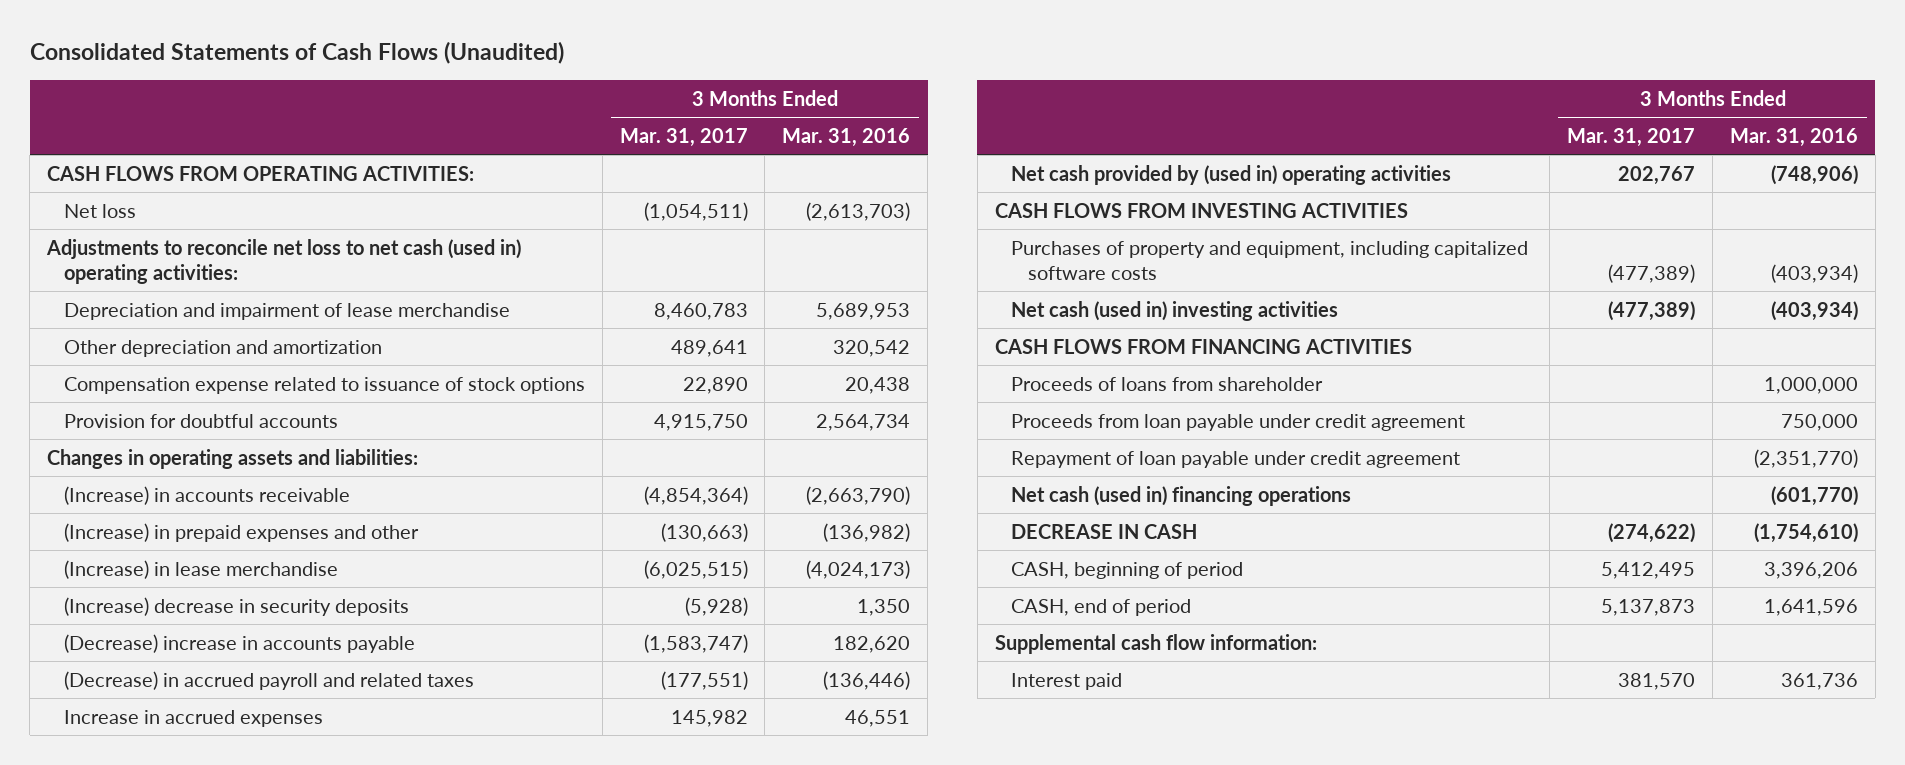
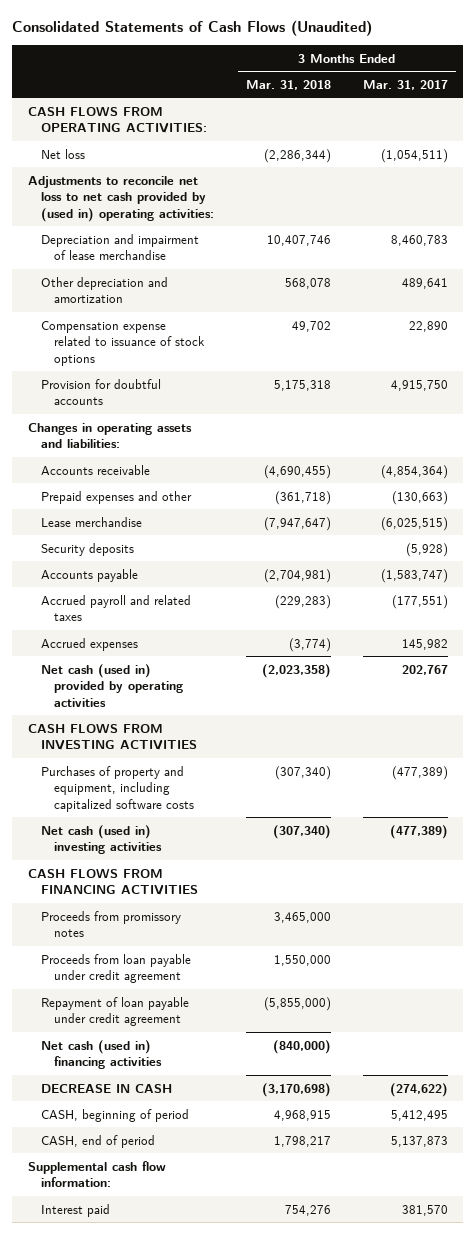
[782,127,911,147] Mar. 31, 2016 -> none
none -> [245,79,331,90] Mar. 31, 2018
[46,238,522,284] Adjustments to reconcile net loss to net cash (used in) operating activities: -> [28,175,215,222] Adjustments to reconcile net loss to net cash provided by (used in) operating activities:
[63,485,350,505] (Increase) in accounts receivable -> [41,464,151,475] Accounts receivable
[63,522,419,542] (Increase) in prepaid expenses and other -> [41,490,193,504] Prepaid expenses and other
[63,559,338,579] (Increase) in lease merchandise -> [41,516,143,527] Lease merchandise
[63,596,409,616] (Increase) decrease in security deposits -> [41,542,135,556] Security deposits
[63,633,415,653] (Decrease) increase in accounts payable -> [41,568,139,582] Accounts payable
[63,670,474,690] (Decrease) in accrued payroll and related taxes -> [41,594,192,622] Accrued payroll and related taxes
[63,709,323,727] Increase in accrued expenses -> [41,637,139,651] Accrued expenses
[1011,164,1452,185] Net cash provided by (used in) operating activities -> [41,663,184,707] Net cash (used in) provided by operating activities
[1011,376,1324,391] Proceeds of loans from shareholder -> none
none -> [41,910,182,938] Proceeds from promissory notes
[1011,485,1352,506] Net cash (used in) financing operations -> [41,1039,163,1070] Net cash (used in) financing activities

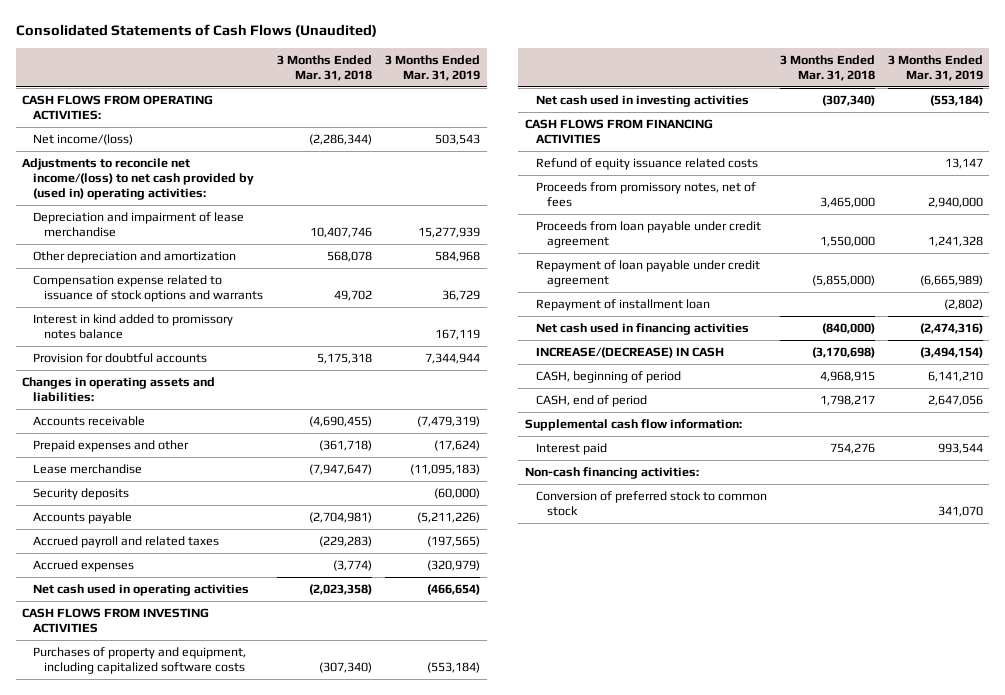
[362,79,448,90] Mar. 31, 2017 -> none
none -> [385,54,481,81] 3 Months Ended Mar. 31, 2019
[41,148,86,159] Net loss -> [33,134,134,146] Net income/(loss)
[28,175,215,222] Adjustments to reconcile net loss to net cash provided by (used in) operating activities: -> [22,158,255,200] Adjustments to reconcile net income/(loss) to net cash provided by (used in) operating activities:
[41,320,206,366] Compensation expense related to issuance of stock options -> [33,275,264,302] Compensation expense related to issuance of stock options and warrants
none -> [33,314,234,339] Interest in kind added to promissory notes balance
[41,663,184,707] Net cash (used in) provided by operating activities -> [33,584,250,597] Net cash used in operating activities
[41,824,163,855] Net cash (used in) investing activities -> [535,95,749,108] Net cash used in investing activities
none -> [535,158,758,171] Refund of equity issuance related costs
[41,910,182,938] Proceeds from promissory notes -> [535,182,756,207] Proceeds from promissory notes, net of fees
none -> [535,299,710,312] Repayment of installment loan
[41,1039,163,1070] Net cash (used in) financing activities -> [535,323,749,336] Net cash used in financing activities
[41,1083,173,1093] DECREASE IN CASH -> [535,347,724,359] INCREASE/(DECREASE) IN CASH
none -> [524,467,699,480] Non-cash financing activities:
none -> [535,491,767,516] Conversion of preferred stock to common stock

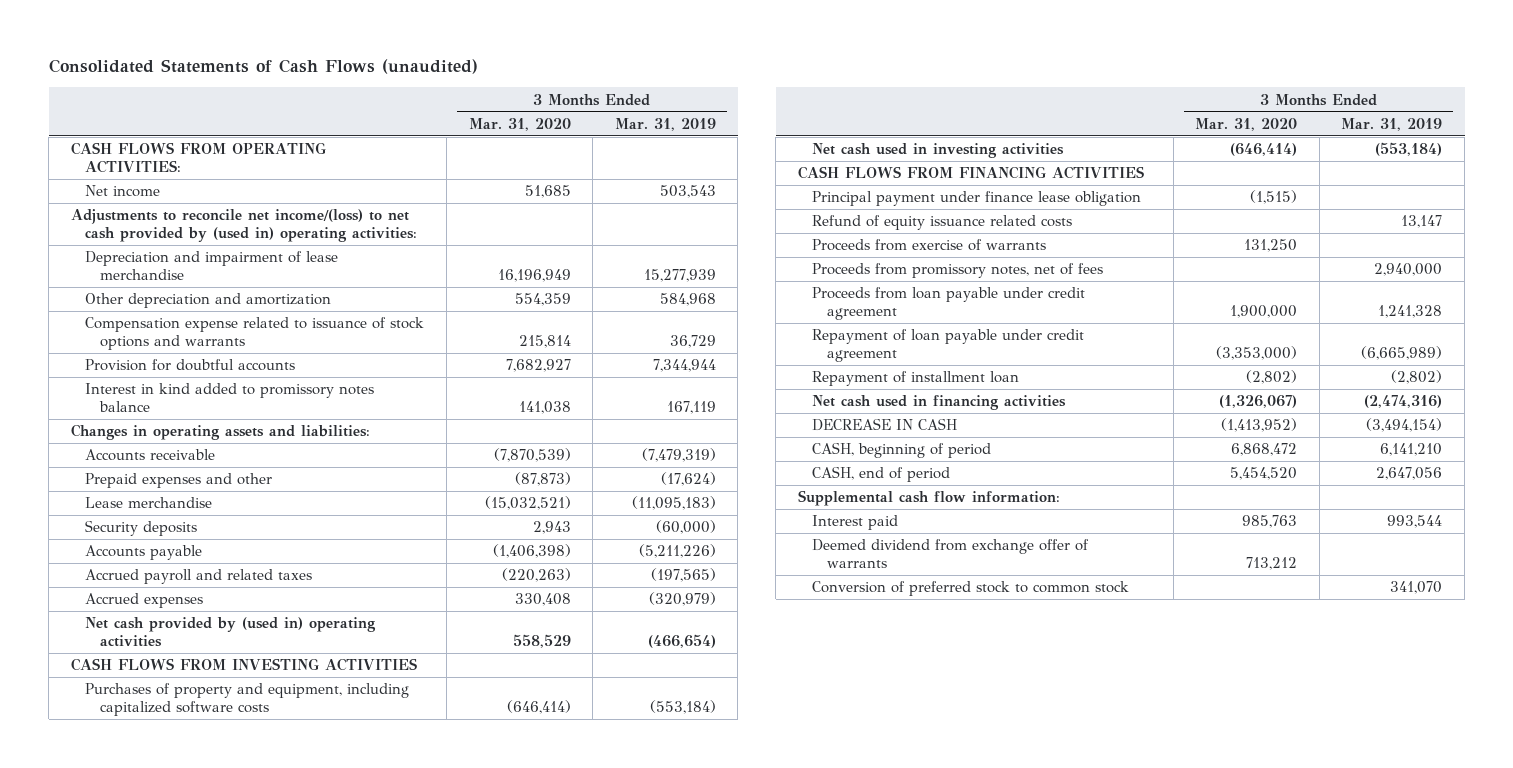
[15,24,377,38] Consolidated Statements of Cash Flows (Unaudited) -> [48,59,478,75] Consolidated Statements of Cash Flows (unaudited)
[277,54,373,81] 3 Months Ended Mar. 31, 2018 -> none
none -> [468,117,571,131] Mar. 31, 2020
[33,134,134,146] Net income/(loss) -> [85,185,161,198] Net income
[33,314,234,339] Interest in kind added to promissory notes balance -> [85,383,375,413] Interest in kind added to promissory notes balance
[33,584,250,597] Net cash used in operating activities -> [85,617,377,648] Net cash provided by (used in) operating activities
none -> [812,191,1142,207] Principal payment under finance lease obligation
none -> [812,239,1047,252] Proceeds from exercise of warrants
[535,347,724,359] INCREASE/(DECREASE) IN CASH -> [812,418,958,432] DECREASE IN CASH
[524,467,699,480] Non-cash financing activities: -> none
none -> [812,539,1090,569] Deemed dividend from exchange offer of warrants

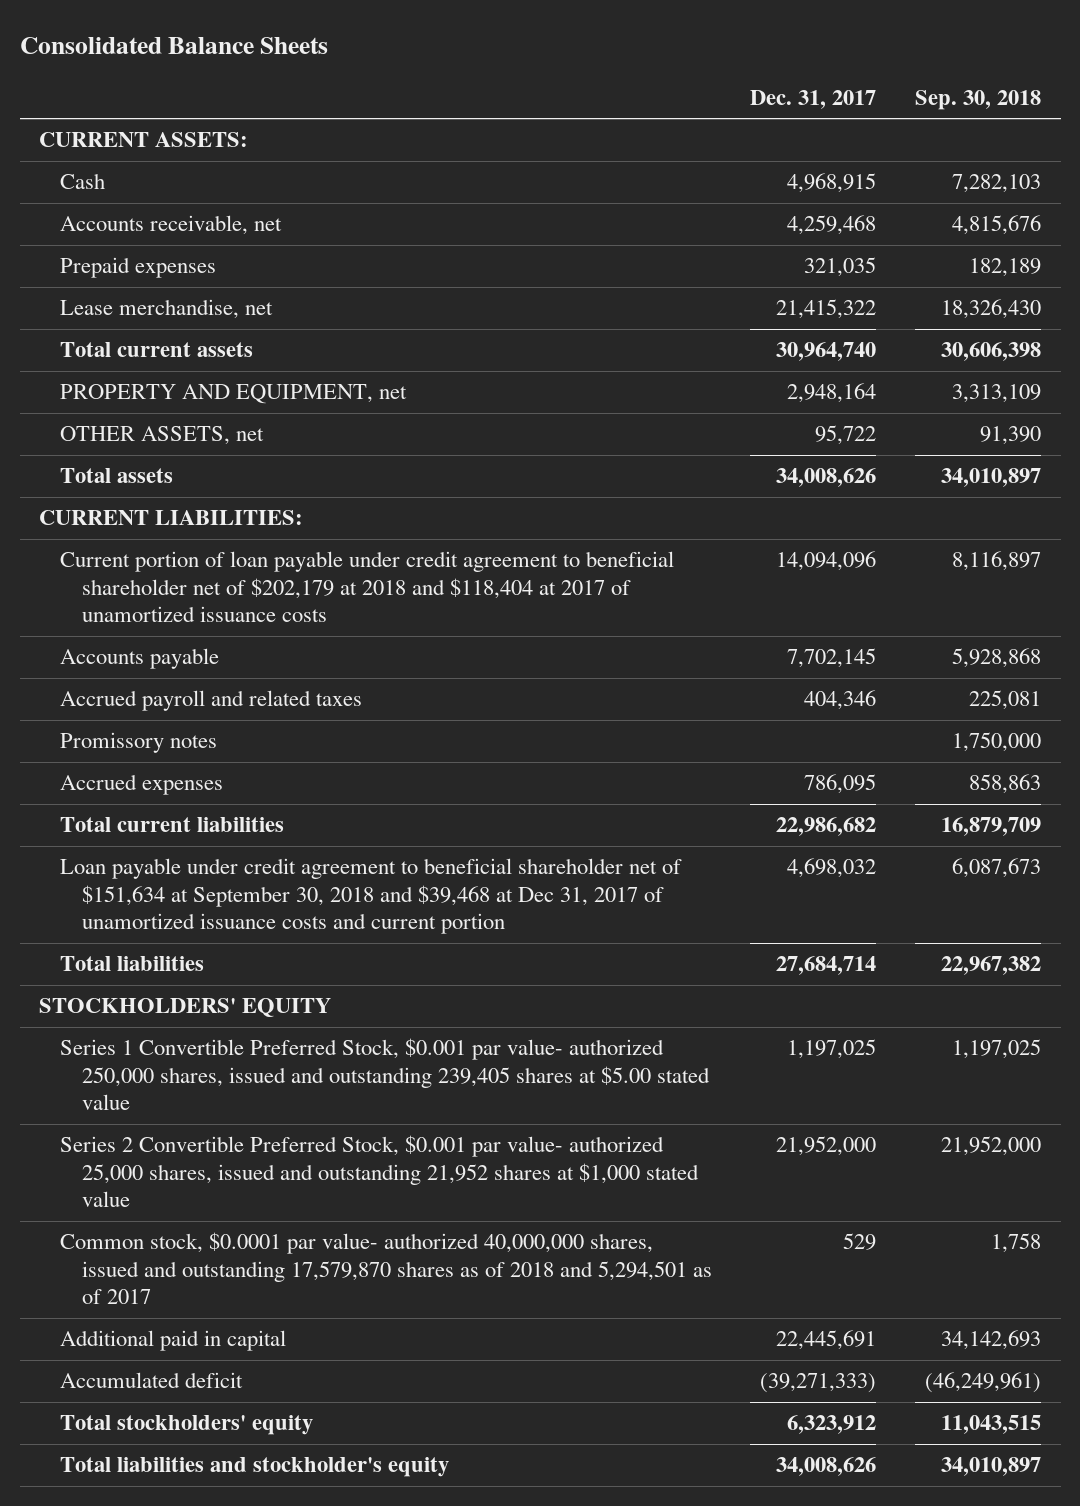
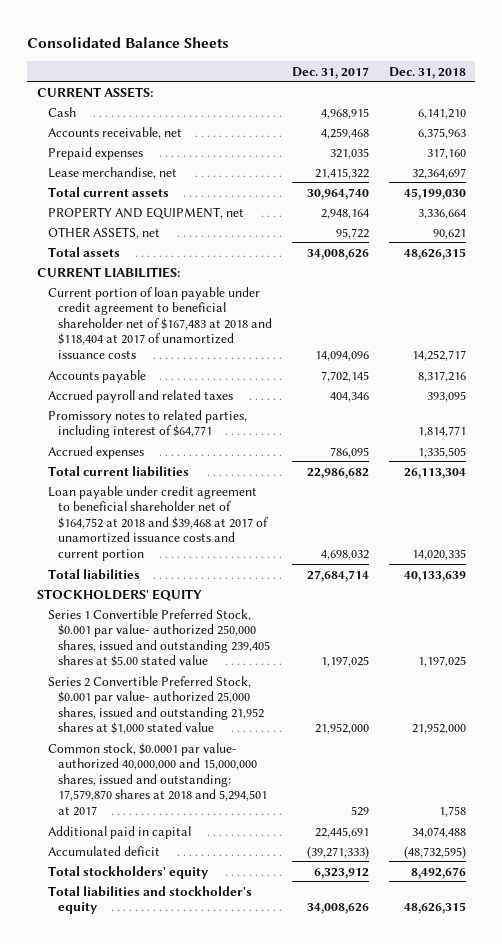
[915,89,1042,110] Sep. 30, 2018 -> none
none -> [388,66,466,79] Dec. 31, 2018
[60,551,675,623] Current portion of loan payable under credit agreement to beneficial shareholder net of $202,179 at 2018 and $118,404 at 2017 of unamortized issuance costs -> [47,286,273,359] Current portion of loan payable under credit agreement to beneficial shareholder net of $167,483 at 2018 and $118,404 at 2017 of unamortized issuance costs
[60,732,218,754] Promissory notes -> [47,409,247,439] Promissory notes to related parties, including interest of $64,771
[60,858,683,935] Loan payable under credit agreement to beneficial shareholder net of $151,634 at September 30, 2018 and $39,468 at Dec 31, 2017 of unamortized issuance costs and current portion -> [47,485,269,561] Loan payable under credit agreement to beneficial shareholder net of $164,752 at 2018 and $39,468 at 2017 of unamortized issuance costs and current portion
[60,1232,712,1305] Common stock, $0.0001 par value- authorized 40,000,000 shares, issued and outstanding 17,579,870 shares as of 2018 and 5,294,501 as of 2017 -> [47,742,268,816] Common stock, $0.0001 par value- authorized 40,000,000 and 15,000,000 shares, issued and outstanding: 17,579,870 shares at 2018 and 5,294,501 at 2017

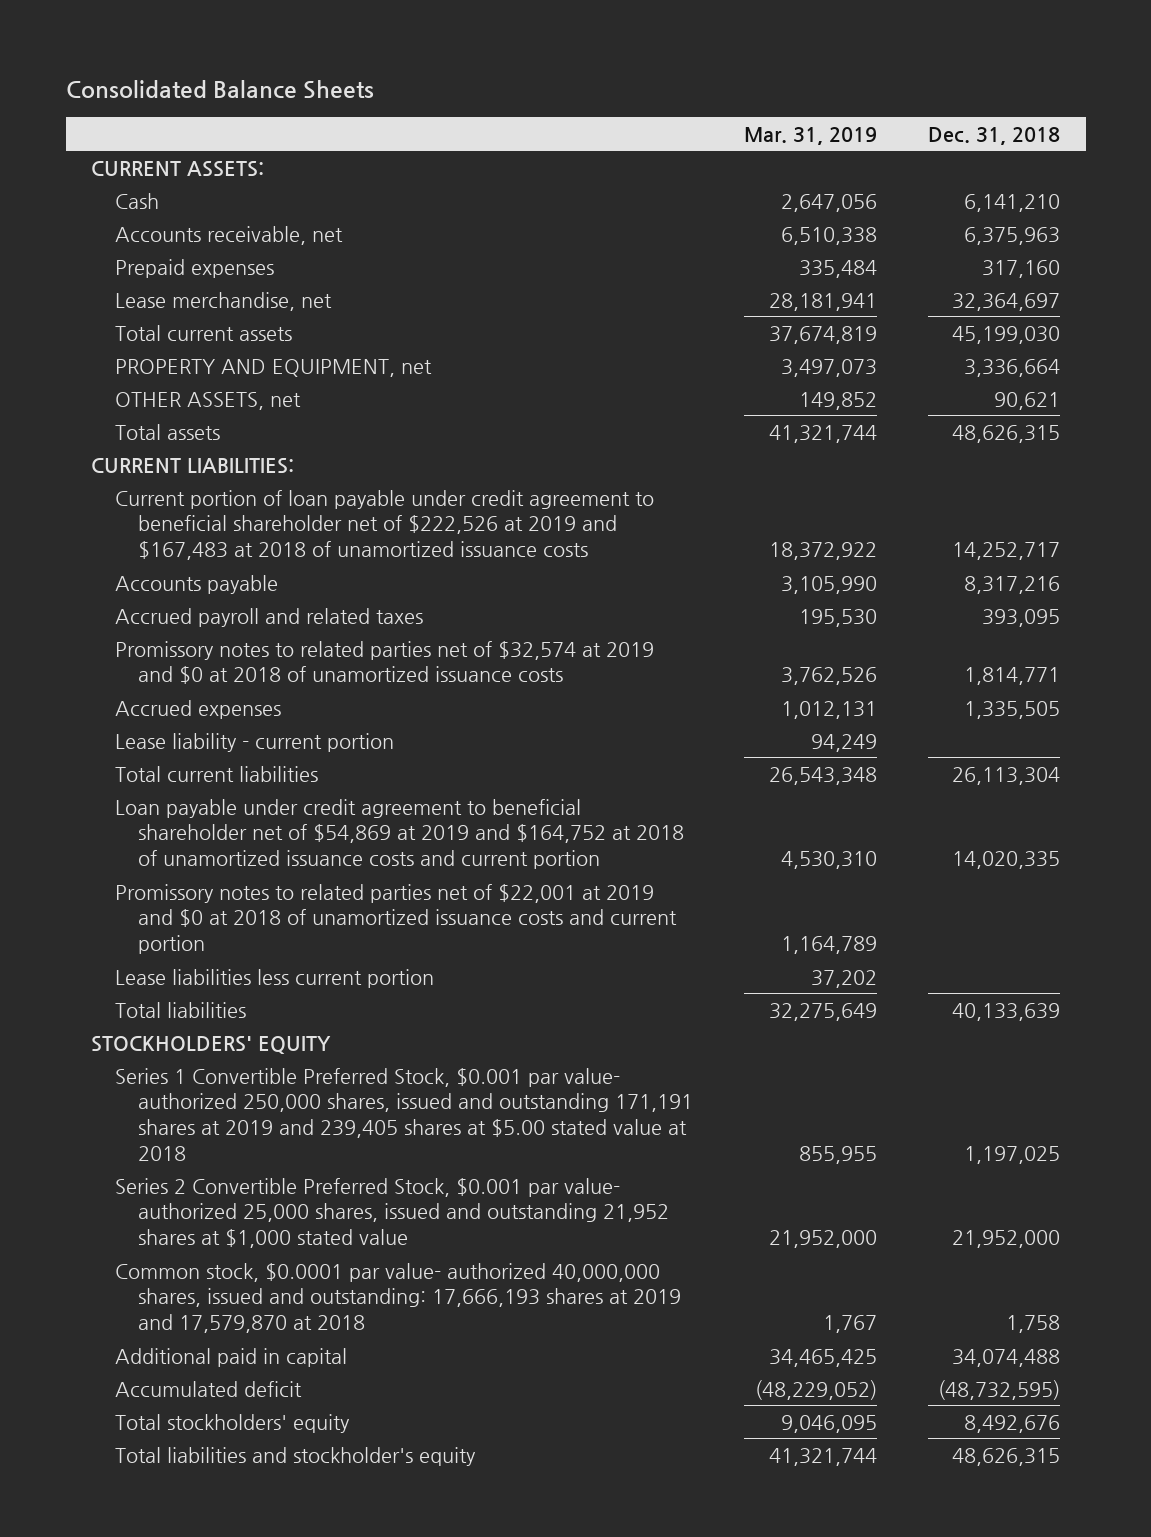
[292,66,370,79] Dec. 31, 2017 -> none
none -> [744,126,878,145] Mar. 31, 2019
[47,286,273,359] Current portion of loan payable under credit agreement to beneficial shareholder net of $167,483 at 2018 and $118,404 at 2017 of unamortized issuance costs -> [114,489,654,561] Current portion of loan payable under credit agreement to beneficial shareholder net of $222,526 at 2019 and $167,483 at 2018 of unamortized issuance costs
[47,409,247,439] Promissory notes to related parties, including interest of $64,771 -> [114,640,654,685] Promissory notes to related parties net of $32,574 at 2019 and $0 at 2018 of unamortized issuance costs
none -> [114,732,394,752] Lease liability - current portion
[47,485,269,561] Loan payable under credit agreement to beneficial shareholder net of $164,752 at 2018 and $39,468 at 2017 of unamortized issuance costs and current portion -> [114,798,685,870] Loan payable under credit agreement to beneficial shareholder net of $54,869 at 2019 and $164,752 at 2018 of unamortized issuance costs and current portion
none -> [114,883,678,955] Promissory notes to related parties net of $22,001 at 2019 and $0 at 2018 of unamortized issuance costs and current portion
none -> [114,968,434,988] Lease liabilities less current portion
[47,608,271,668] Series 1 Convertible Preferred Stock, $0.001 par value- authorized 250,000 shares, issued and outstanding 239,405 shares at $5.00 stated value -> [114,1067,694,1161] Series 1 Convertible Preferred Stock, $0.001 par value- authorized 250,000 shares, issued and outstanding 171,191 shares at 2019 and 239,405 shares at $5.00 stated value at 2018
[47,742,268,816] Common stock, $0.0001 par value- authorized 40,000,000 and 15,000,000 shares, issued and outstanding: 17,579,870 shares at 2018 and 5,294,501 at 2017 -> [114,1262,682,1334] Common stock, $0.0001 par value- authorized 40,000,000 shares, issued and outstanding: 17,666,193 shares at 2019 and 17,579,870 at 2018

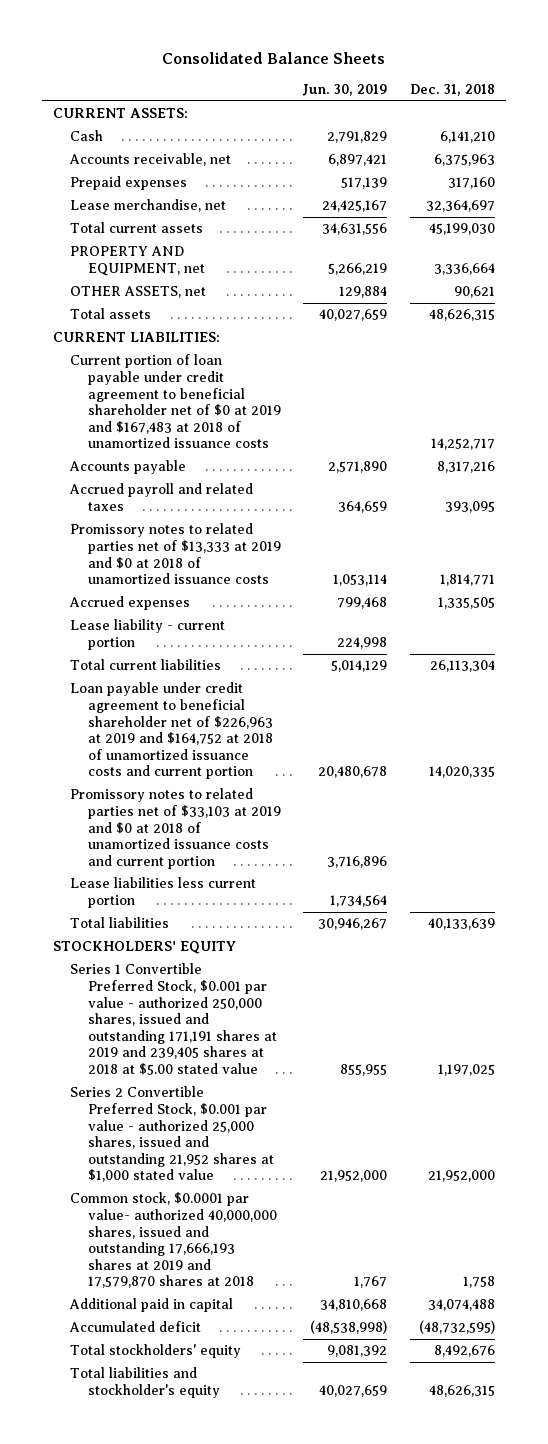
[744,126,878,145] Mar. 31, 2019 -> none
none -> [302,84,388,97] Jun. 30, 2019
[114,489,654,561] Current portion of loan payable under credit agreement to beneficial shareholder net of $222,526 at 2019 and $167,483 at 2018 of unamortized issuance costs -> [70,354,281,449] Current portion of loan payable under credit agreement to beneficial shareholder net of $0 at 2019 and $167,483 at 2018 of unamortized issuance costs
[114,640,654,685] Promissory notes to related parties net of $32,574 at 2019 and $0 at 2018 of unamortized issuance costs -> [70,523,281,585] Promissory notes to related parties net of $13,333 at 2019 and $0 at 2018 of unamortized issuance costs
[114,798,685,870] Loan payable under credit agreement to beneficial shareholder net of $54,869 at 2019 and $164,752 at 2018 of unamortized issuance costs and current portion -> [70,682,273,780] Loan payable under credit agreement to beneficial shareholder net of $226,963 at 2019 and $164,752 at 2018 of unamortized issuance costs and current portion
[114,883,678,955] Promissory notes to related parties net of $22,001 at 2019 and $0 at 2018 of unamortized issuance costs and current portion -> [70,788,281,869] Promissory notes to related parties net of $33,103 at 2019 and $0 at 2018 of unamortized issuance costs and current portion
[114,1067,694,1161] Series 1 Convertible Preferred Stock, $0.001 par value- authorized 250,000 shares, issued and outstanding 171,191 shares at 2019 and 239,405 shares at $5.00 stated value at 2018 -> [70,963,277,1076] Series 1 Convertible Preferred Stock, $0.001 par value - authorized 250,000 shares, issued and outstanding 171,191 shares at 2019 and 239,405 shares at 2018 at $5.00 stated value
[114,1177,670,1249] Series 2 Convertible Preferred Stock, $0.001 par value- authorized 25,000 shares, issued and outstanding 21,952 shares at $1,000 stated value -> [70,1086,274,1183] Series 2 Convertible Preferred Stock, $0.001 par value - authorized 25,000 shares, issued and outstanding 21,952 shares at $1,000 stated value
[114,1262,682,1334] Common stock, $0.0001 par value- authorized 40,000,000 shares, issued and outstanding: 17,666,193 shares at 2019 and 17,579,870 at 2018 -> [70,1192,277,1289] Common stock, $0.0001 par value- authorized 40,000,000 shares, issued and outstanding 17,666,193 shares at 2019 and 17,579,870 shares at 2018

